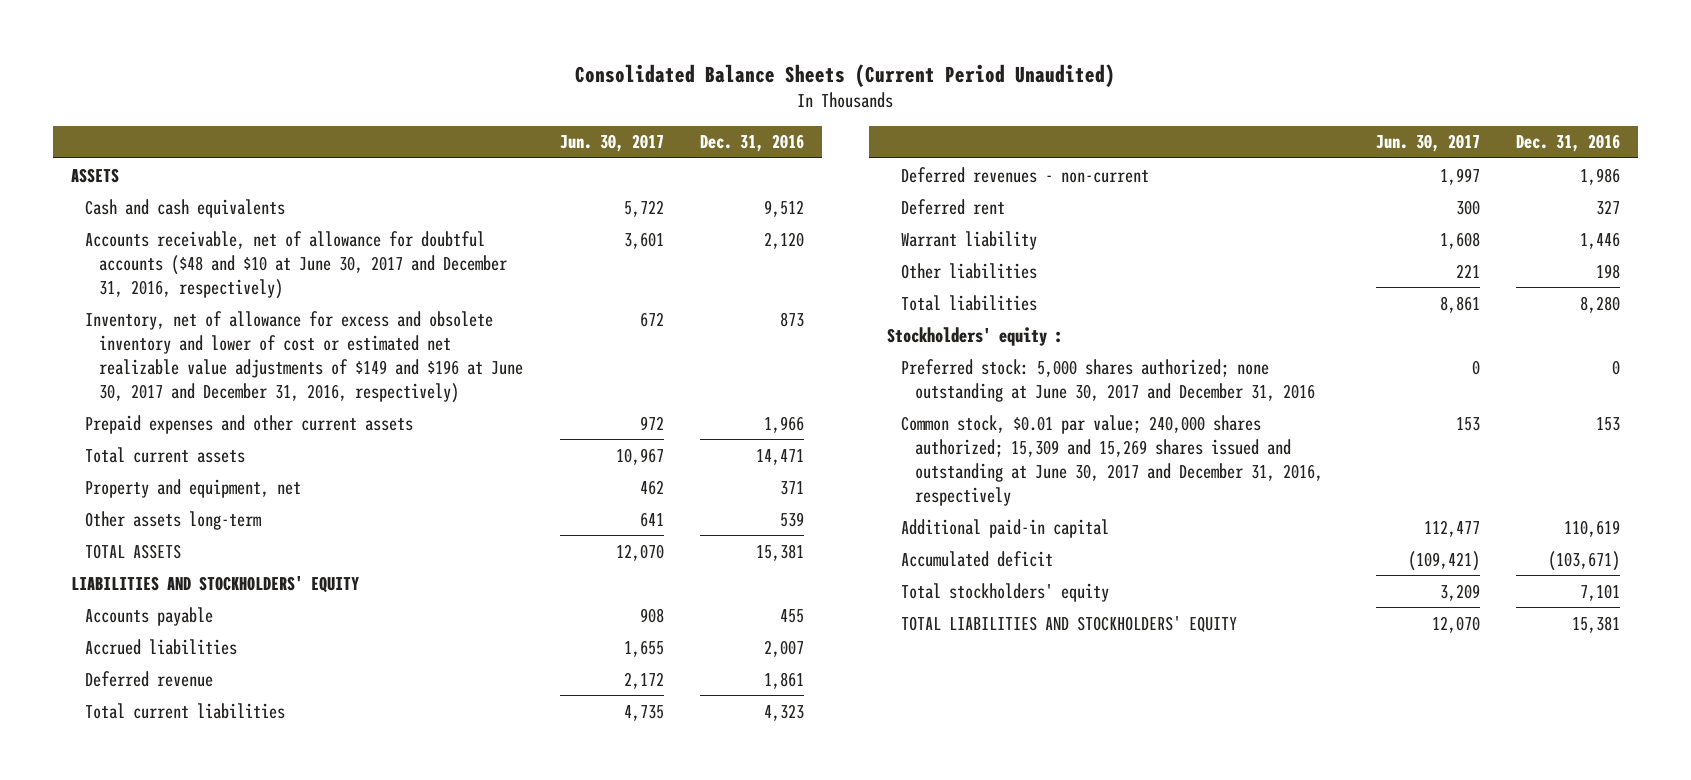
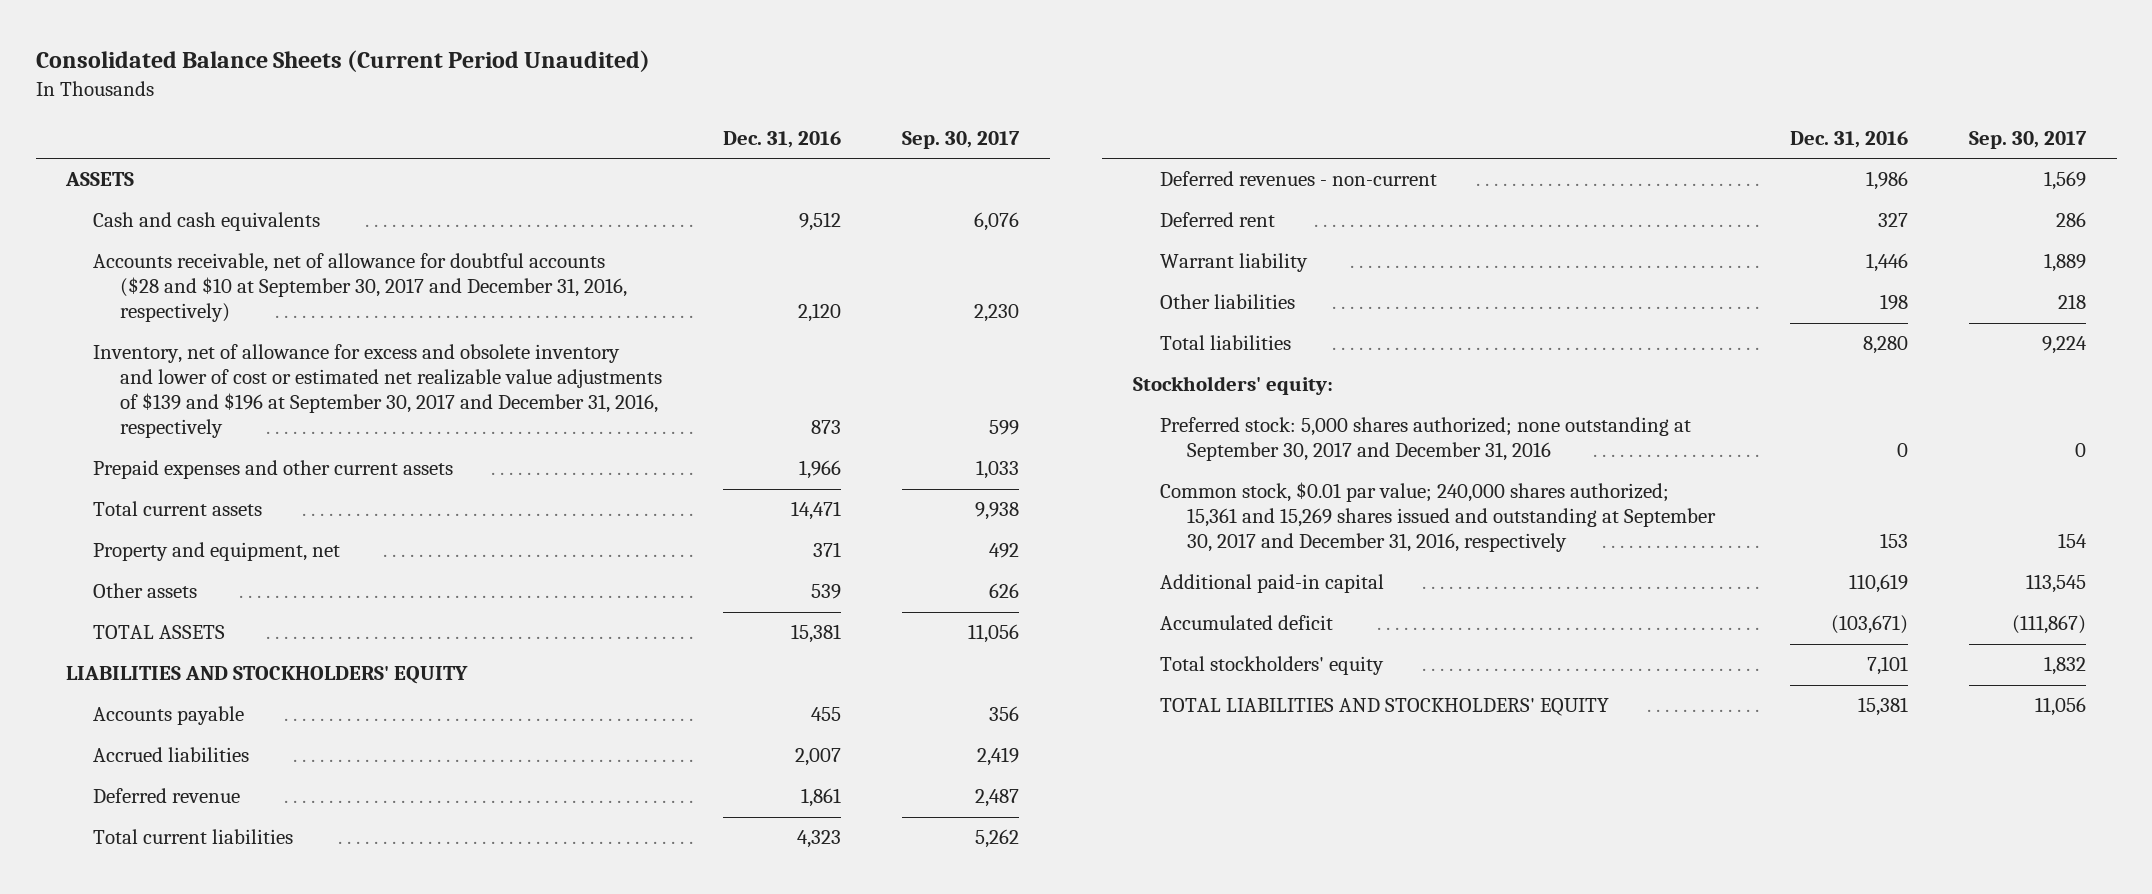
[559,134,664,153] Jun. 30, 2017 -> none
none -> [902,130,1021,149] Sep. 30, 2017
[85,230,508,299] Accounts receivable, net of allowance for doubtful accounts ($48 and $10 at June 30, 2017 and December 31, 2016, respectively) -> [93,253,627,323] Accounts receivable, net of allowance for doubtful accounts ($28 and $10 at September 30, 2017 and December 31, 2016, respectively)
[85,310,524,403] Inventory, net of allowance for excess and obsolete inventory and lower of cost or estimated net realizable value adjustments of $149 and $196 at June 30, 2017 and December 31, 2016, respectively) -> [93,344,662,439] Inventory, net of allowance for excess and obsolete inventory and lower of cost or estimated net realizable value adjustments of $139 and $196 at September 30, 2017 and December 31, 2016, respectively
[85,510,262,530] Other assets long-term -> [93,583,198,599] Other assets
[886,326,1063,346] Stockholders' equity : -> [1132,376,1333,396] Stockholders' equity:
[901,358,1316,402] Preferred stock: 5,000 shares authorized; none outstanding at June 30, 2017 and December 31, 2016 -> [1159,417,1691,462] Preferred stock: 5,000 shares authorized; none outstanding at September 30, 2017 and December 31, 2016
[901,414,1324,506] Common stock, $0.01 par value; 240,000 shares authorized; 15,309 and 15,269 shares issued and outstanding at June 30, 2017 and December 31, 2016, respectively -> [1159,482,1716,553] Common stock, $0.01 par value; 240,000 shares authorized; 15,361 and 15,269 shares issued and outstanding at September 30, 2017 and December 31, 2016, respectively

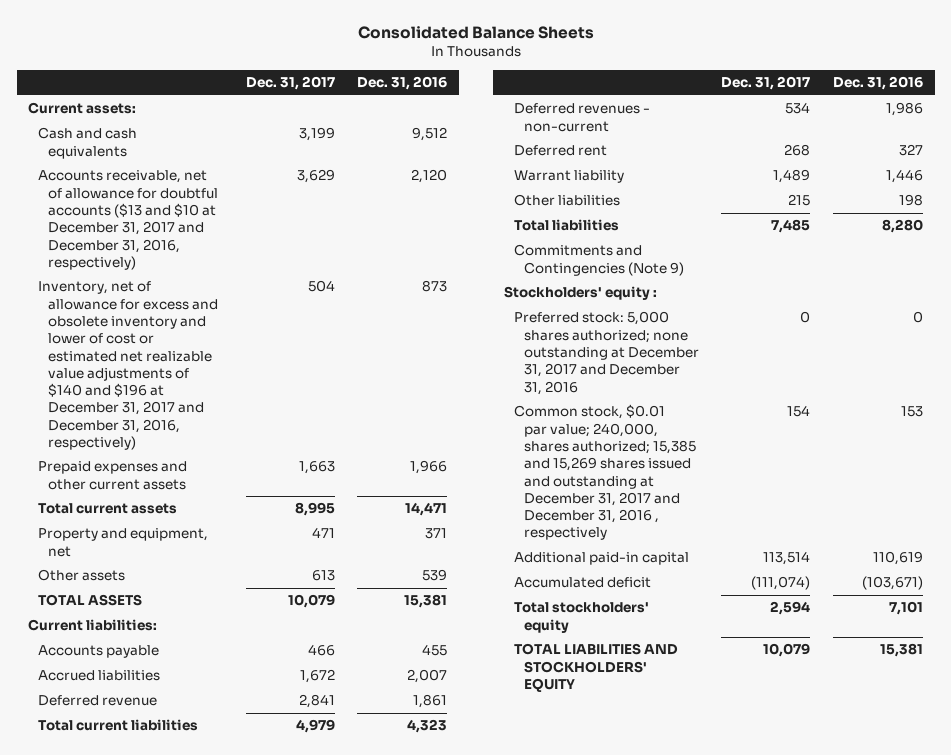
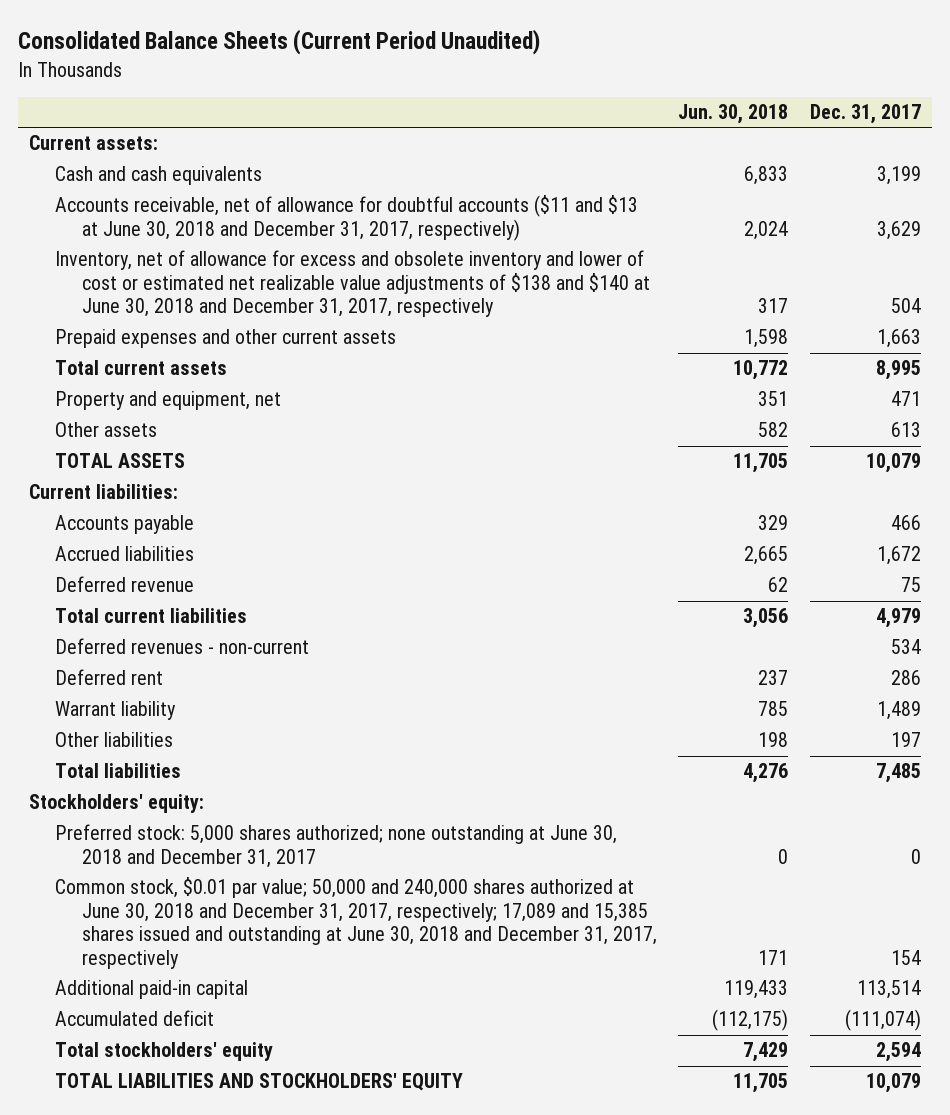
[357,25,594,39] Consolidated Balance Sheets -> [18,29,541,56] Consolidated Balance Sheets (Current Period Unaudited)
[357,76,448,91] Dec. 31, 2016 -> none
none -> [678,104,789,125] Jun. 30, 2018
[38,170,219,270] Accounts receivable, net of allowance for doubtful accounts ($13 and $10 at December 31, 2017 and December 31, 2016, respectively) -> [55,195,639,241] Accounts receivable, net of allowance for doubtful accounts ($11 and $13 at June 30, 2018 and December 31, 2017, respectively)
[38,281,219,451] Inventory, net of allowance for excess and obsolete inventory and lower of cost or estimated net realizable value adjustments of $140 and $196 at December 31, 2017 and December 31, 2016, respectively) -> [55,250,650,318] Inventory, net of allowance for excess and obsolete inventory and lower of cost or estimated net realizable value adjustments of $138 and $140 at June 30, 2018 and December 31, 2017, respectively
[298,694,335,709] 2,841 -> [900,577,921,593] 75
[784,144,811,157] 268 -> [890,670,921,686] 286
[788,194,811,207] 215 -> [890,732,921,748] 197
[513,244,684,276] Commitments and Contingencies (Note 9) -> none
[504,286,658,301] Stockholders' equity : -> [29,794,205,814] Stockholders' equity:
[513,311,699,395] Preferred stock: 5,000 shares authorized; none outstanding at December 31, 2017 and December 31, 2016 -> [55,824,618,868] Preferred stock: 5,000 shares authorized; none outstanding at June 30, 2018 and December 31, 2017
[513,404,696,541] Common stock, $0.01 par value; 240,000, shares authorized; 15,385 and 15,269 shares issued and outstanding at December 31, 2017 and December 31, 2016 , respectively -> [55,877,657,969] Common stock, $0.01 par value; 50,000 and 240,000 shares authorized at June 30, 2018 and December 31, 2017, respectively; 17,089 and 15,385 shares issued and outstanding at June 30, 2018 and December 31, 2017, respectively

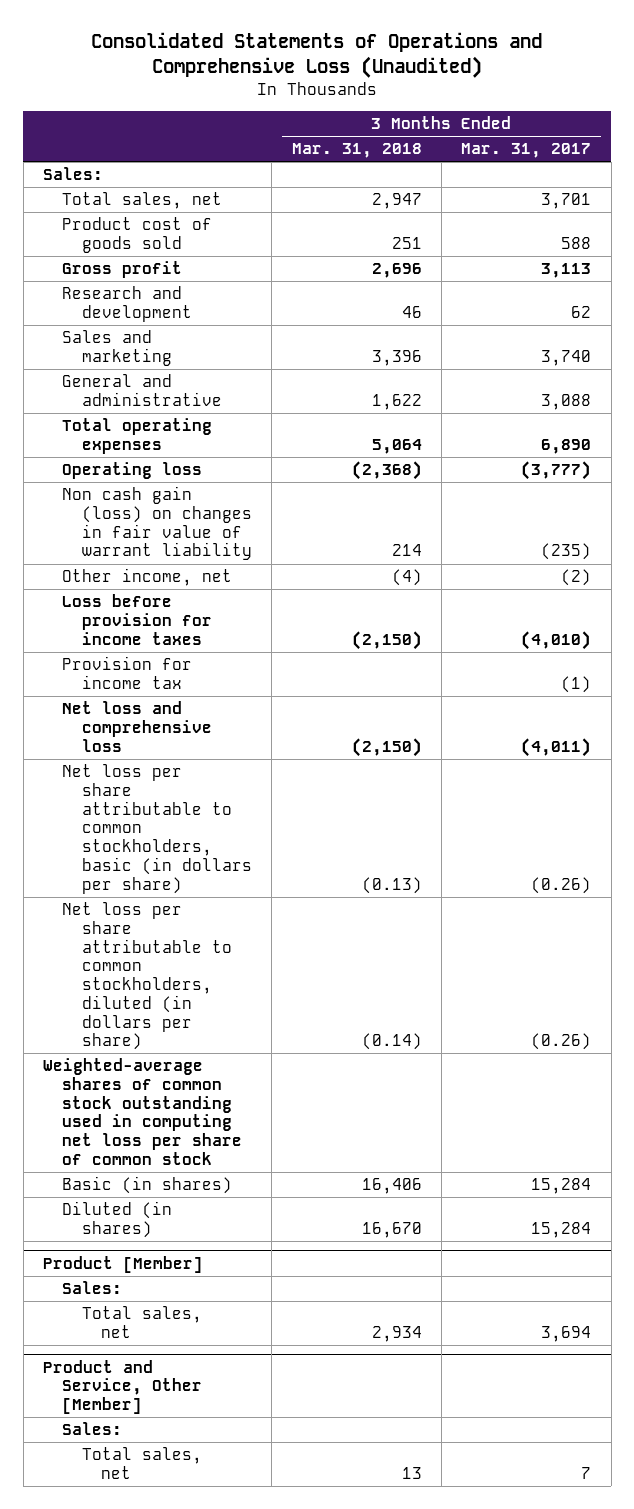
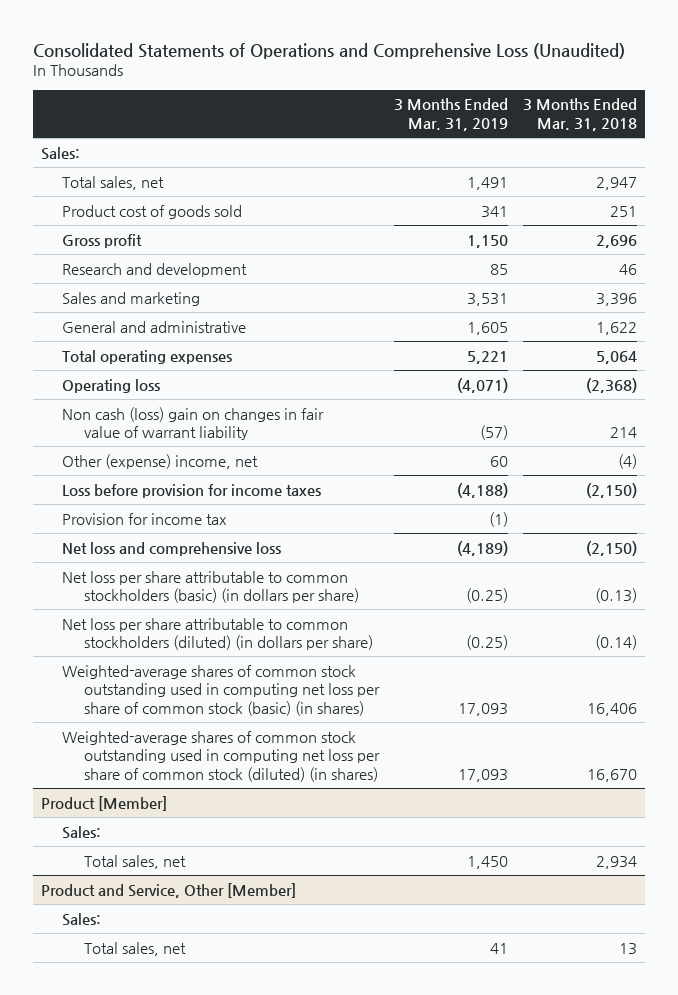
[461,143,592,159] Mar. 31, 2017 -> none
none -> [394,98,509,131] 3 Months Ended Mar. 31, 2019
[62,486,252,561] Non cash gain (loss) on changes in fair value of warrant liability -> [62,406,325,441] Non cash (loss) gain on changes in fair value of warrant liability
[62,568,233,587] Other income, net -> [62,453,259,469] Other (expense) income, net
[42,1058,243,1165] Weighted-average shares of common stock outstanding used in computing net loss per share of common stock -> none
[62,764,252,894] Net loss per share attributable to common stockholders, basic (in dollars per share) -> [62,570,360,604] Net loss per share attributable to common stockholders (basic) (in dollars per share)
[62,902,232,1051] Net loss per share attributable to common stockholders, diluted (in dollars per share) -> [62,617,374,651] Net loss per share attributable to common stockholders (diluted) (in dollars per share)
[62,1176,233,1195] Basic (in shares) -> [62,664,381,716] Weighted-average shares of common stock outstanding used in computing net loss per share of common stock (basic) (in shares)
[62,1201,173,1239] Diluted (in shares) -> [62,730,381,782] Weighted-average shares of common stock outstanding used in computing net loss per share of common stock (diluted) (in shares)

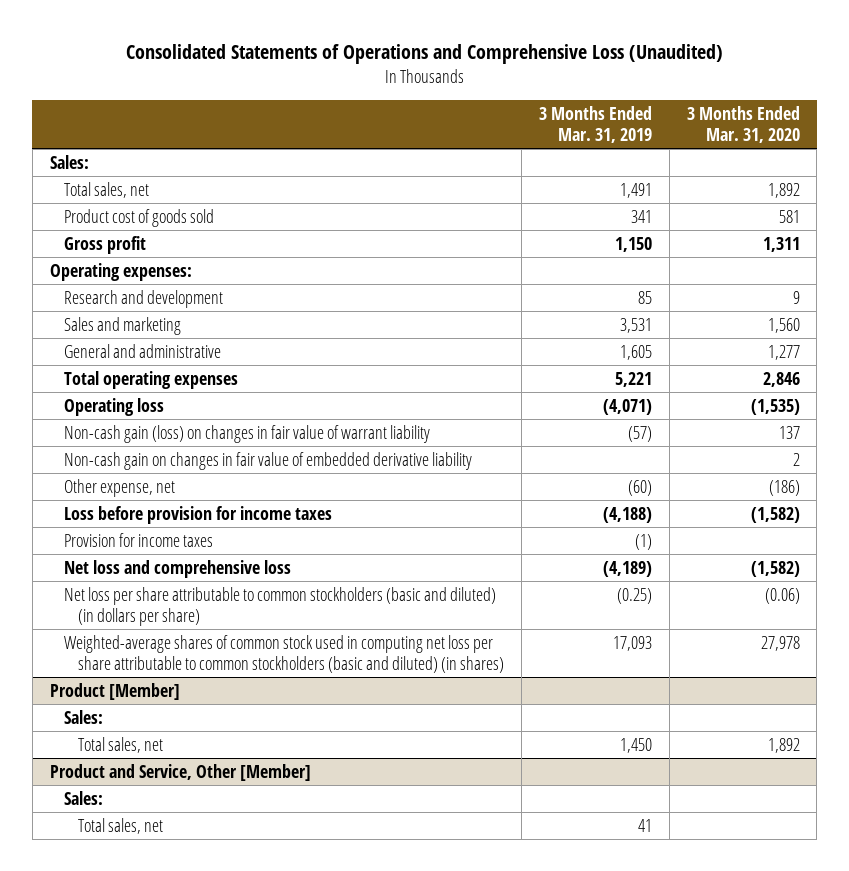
[523,98,638,131] 3 Months Ended Mar. 31, 2018 -> none
none -> [686,105,800,143] 3 Months Ended Mar. 31, 2020
none -> [49,262,192,281] Operating expenses:
[62,406,325,441] Non cash (loss) gain on changes in fair value of warrant liability -> [63,424,430,443] Non-cash gain (loss) on changes in fair value of warrant liability
none -> [63,451,472,470] Non-cash gain on changes in fair value of embedded derivative liability
[62,453,259,469] Other (expense) income, net -> [63,478,175,497] Other expense, net
[490,455,509,467] 60 -> [627,479,652,496] (60)
[62,512,228,525] Provision for income tax -> [63,532,213,547] Provision for income taxes
[62,617,374,651] Net loss per share attributable to common stockholders (diluted) (in dollars per share) -> none
[62,730,381,782] Weighted-average shares of common stock outstanding used in computing net loss per share of common stock (diluted) (in shares) -> none
[62,570,360,604] Net loss per share attributable to common stockholders (basic) (in dollars per share) -> [63,586,496,626] Net loss per share attributable to common stockholders (basic and diluted) (in dollars per share)
[62,664,381,716] Weighted-average shares of common stock outstanding used in computing net loss per share of common stock (basic) (in shares) -> [63,634,505,673] Weighted-average shares of common stock used in computing net loss per share attributable to common stockholders (basic and diluted) (in shares)

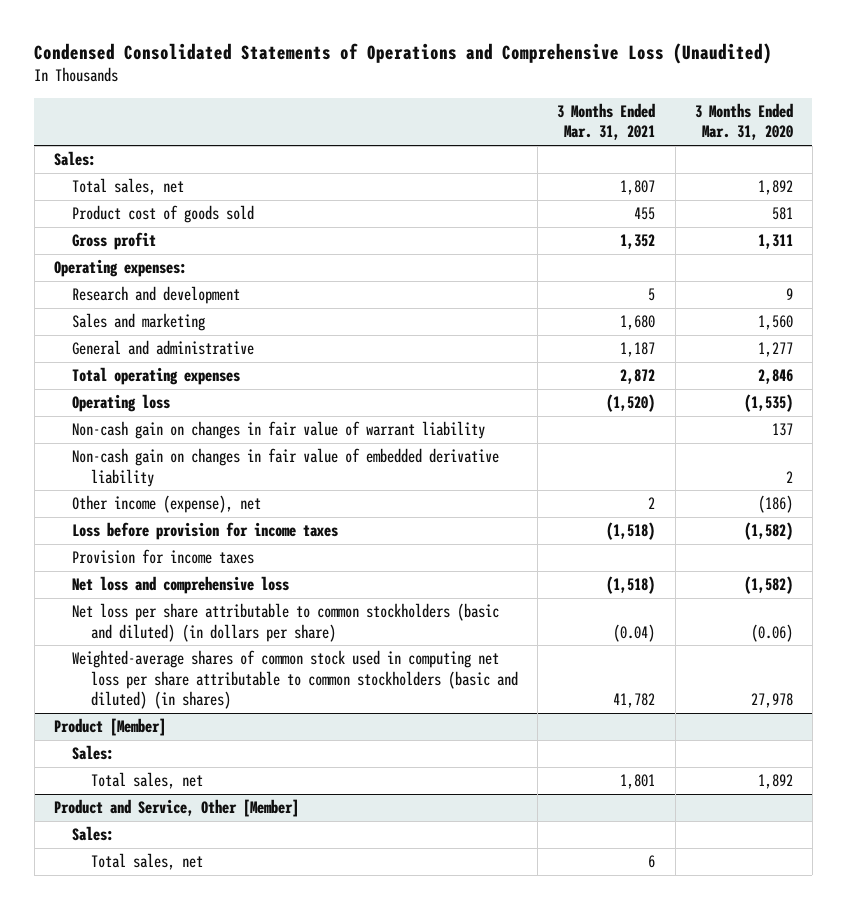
[125,44,723,65] Consolidated Statements of Operations and Comprehensive Loss (Unaudited) -> [34,43,773,65] Condensed Consolidated Statements of Operations and Comprehensive Loss (Unaudited)
[538,105,652,143] 3 Months Ended Mar. 31, 2019 -> none
none -> [557,102,656,141] 3 Months Ended Mar. 31, 2021
[63,424,430,443] Non-cash gain (loss) on changes in fair value of warrant liability -> [72,421,486,440] Non-cash gain on changes in fair value of warrant liability
[63,478,175,497] Other expense, net -> [72,495,262,514] Other income (expense), net

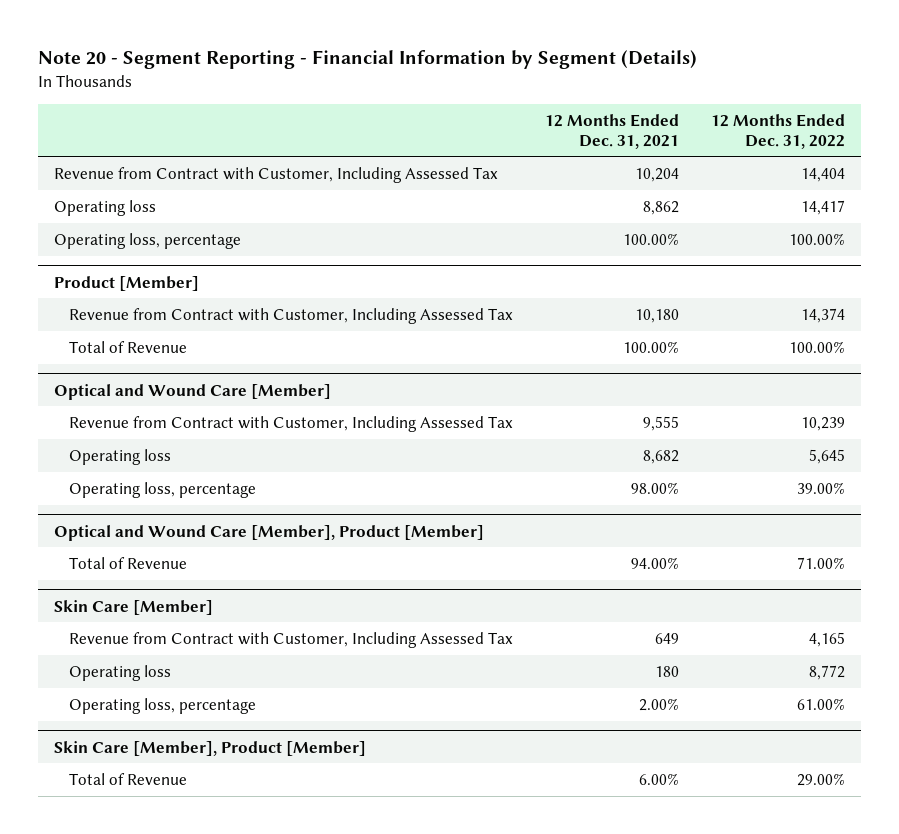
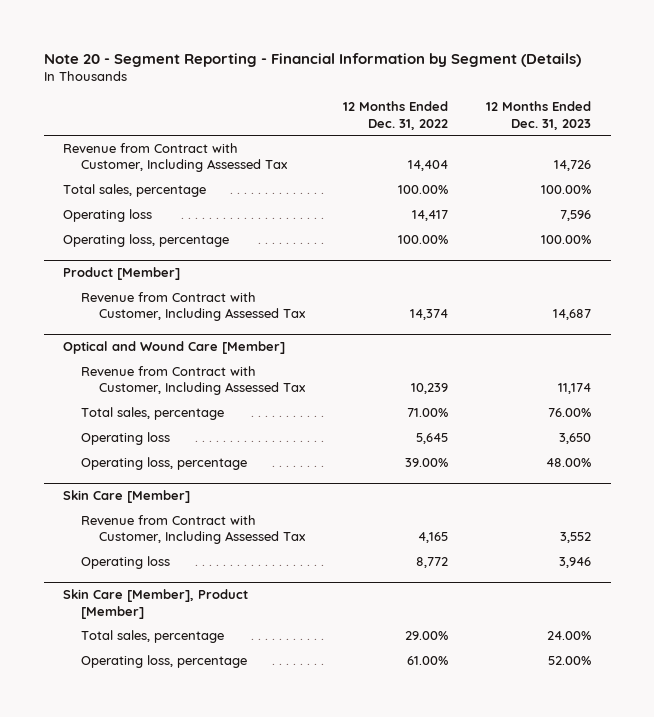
[544,114,679,149] 12 Months Ended Dec. 31, 2021 -> none
none -> [486,101,592,130] 12 Months Ended Dec. 31, 2023
none -> [62,183,206,197] Total sales, percentage
[68,340,187,353] Total of Revenue -> none
none -> [80,406,224,420] Total sales, percentage
[53,524,484,541] Optical and Wound Care [Member], Product [Member] -> none
[68,556,187,569] Total of Revenue -> none
[68,697,256,714] Operating loss, percentage -> none
[68,772,187,785] Total of Revenue -> [80,629,224,643] Total sales, percentage
none -> [80,654,247,668] Operating loss, percentage

